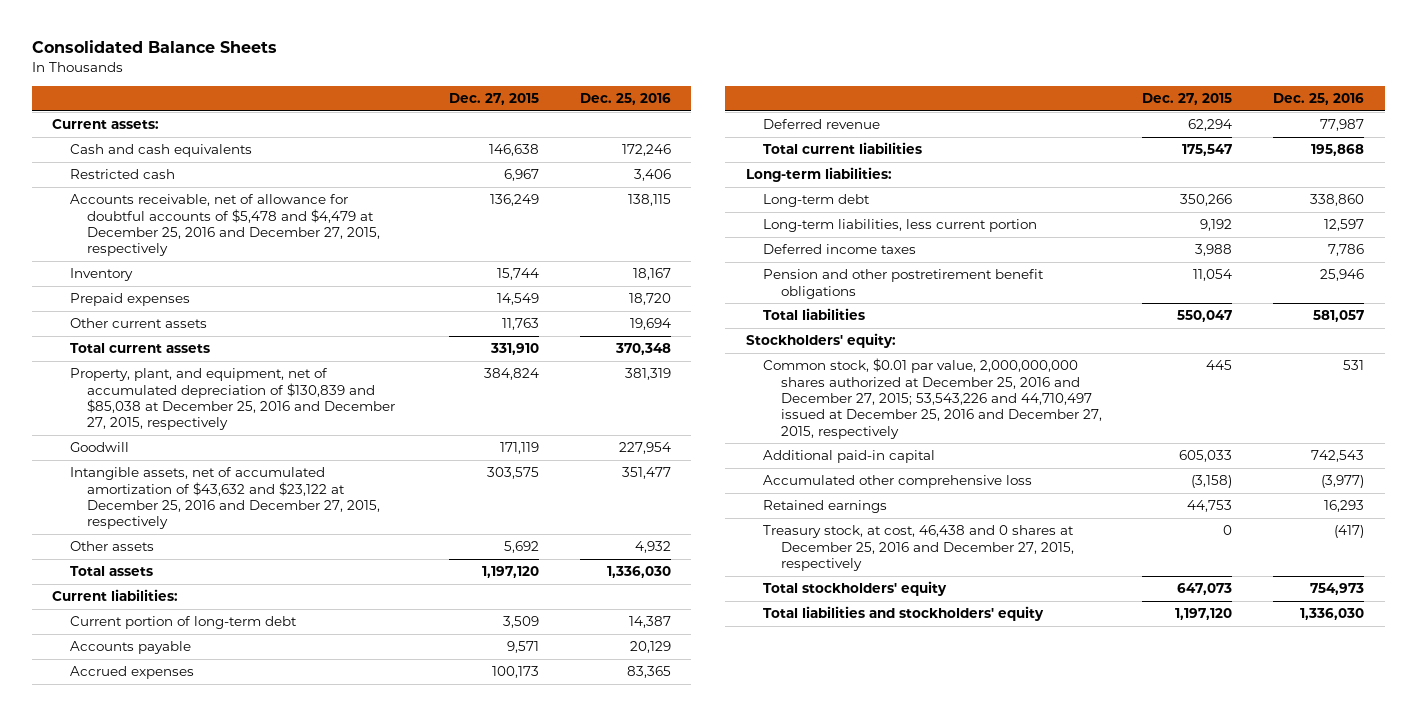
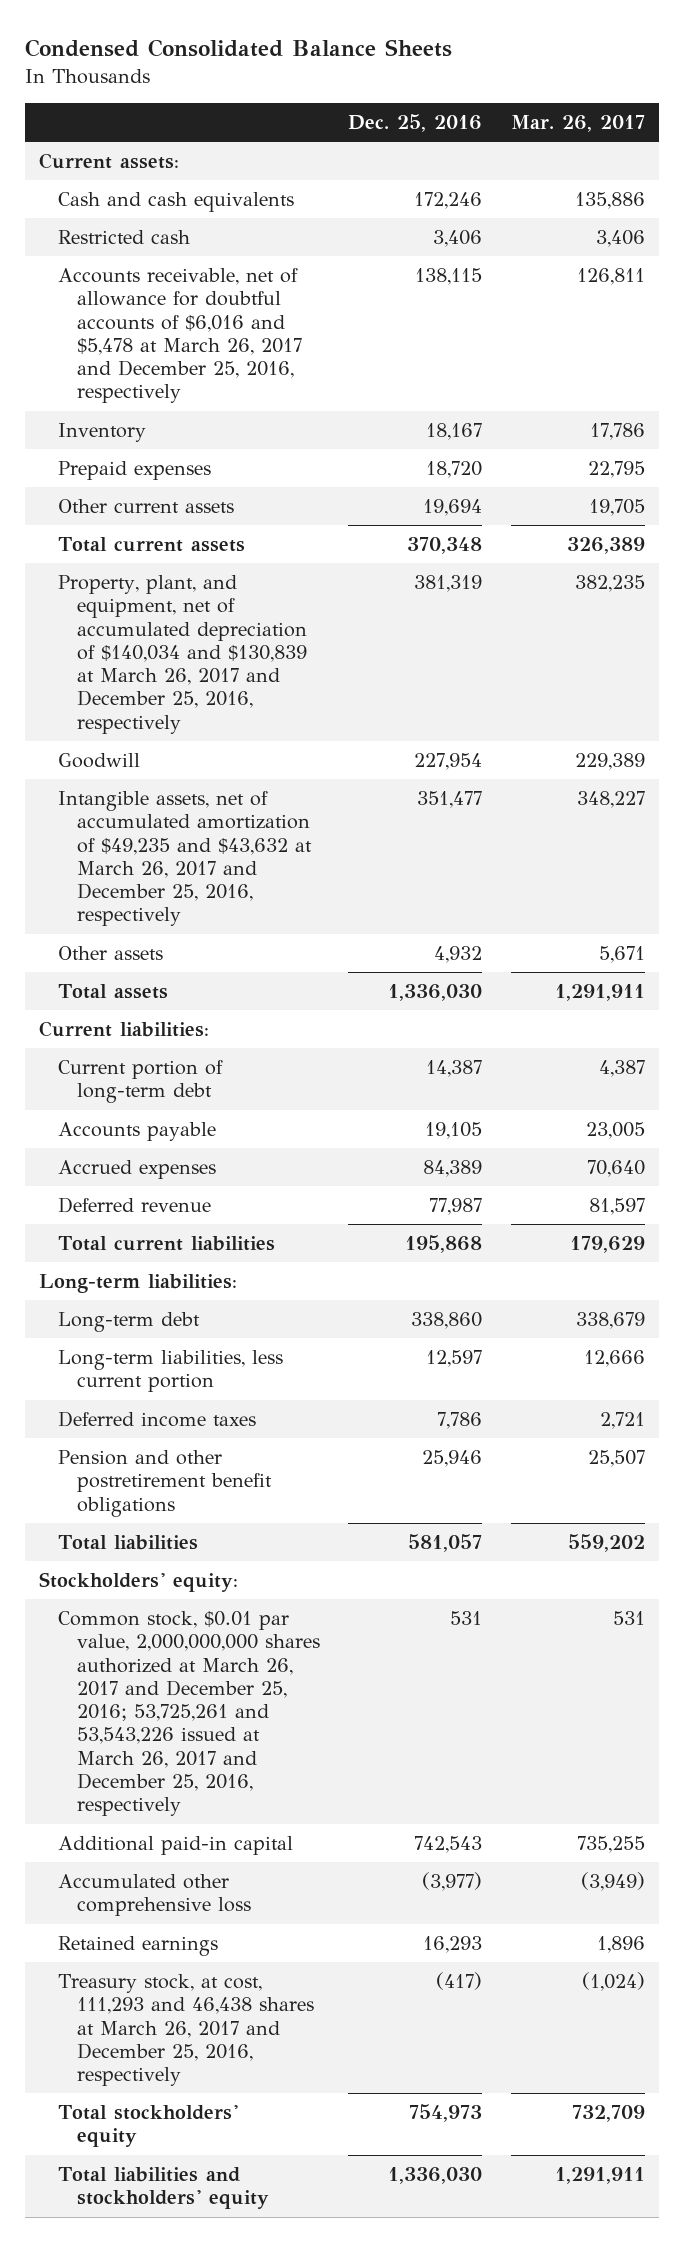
[31,40,277,54] Consolidated Balance Sheets -> [24,38,452,57] Condensed Consolidated Balance Sheets
[448,92,539,105] Dec. 27, 2015 -> none
none -> [510,114,645,132] Mar. 26, 2017
[69,194,381,257] Accounts receivable, net of allowance for doubtful accounts of $5,478 and $4,479 at December 25, 2016 and December 27, 2015, respectively -> [57,268,303,404] Accounts receivable, net of allowance for doubtful accounts of $6,016 and $5,478 at March 26, 2017 and December 25, 2016, respectively
[69,368,396,431] Property, plant, and equipment, net of accumulated depreciation of $130,839 and $85,038 at December 25, 2016 and December 27, 2015, respectively -> [57,575,308,734] Property, plant, and equipment, net of accumulated depreciation of $140,034 and $130,839 at March 26, 2017 and December 25, 2016, respectively
[69,467,381,530] Intangible assets, net of accumulated amortization of $43,632 and $23,122 at December 25, 2016 and December 27, 2015, respectively -> [57,791,313,927] Intangible assets, net of accumulated amortization of $49,235 and $43,632 at March 26, 2017 and December 25, 2016, respectively
[629,641,671,654] 20,129 -> [425,1122,483,1140] 19,105
[626,666,671,679] 83,365 -> [423,1160,483,1178] 84,389
[763,358,1102,439] Common stock, $0.01 par value, 2,000,000,000 shares authorized at December 25, 2016 and December 27, 2015; 53,543,226 and 44,710,497 issued at December 25, 2016 and December 27, 2015, respectively -> [57,1611,321,1817] Common stock, $0.01 par value, 2,000,000,000 shares authorized at March 26, 2017 and December 25, 2016; 53,725,261 and 53,543,226 issued at March 26, 2017 and December 25, 2016, respectively
[763,525,1075,572] Treasury stock, at cost, 46,438 and 0 shares at December 25, 2016 and December 27, 2015, respectively -> [57,1974,315,2087] Treasury stock, at cost, 111,293 and 46,438 shares at March 26, 2017 and December 25, 2016, respectively

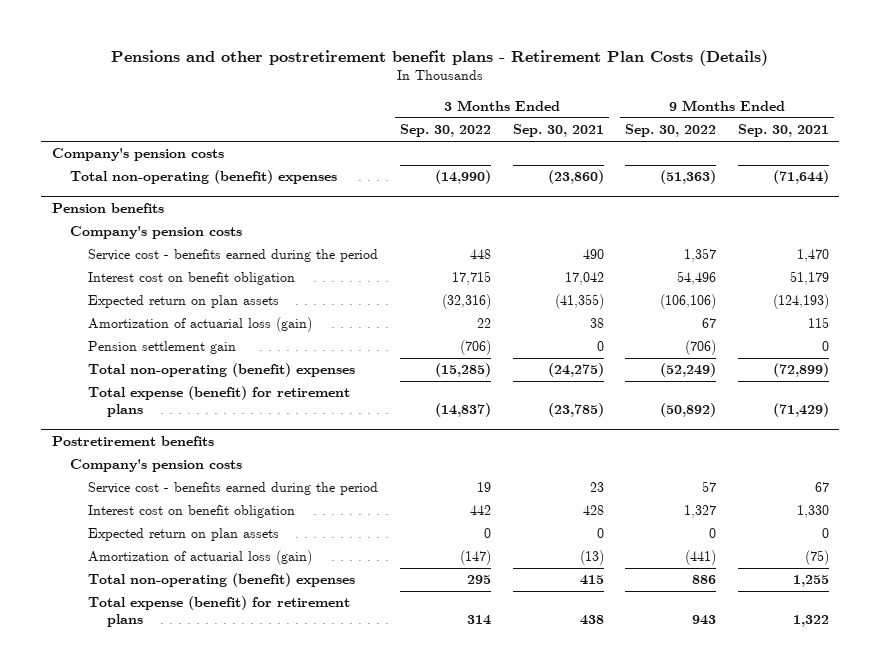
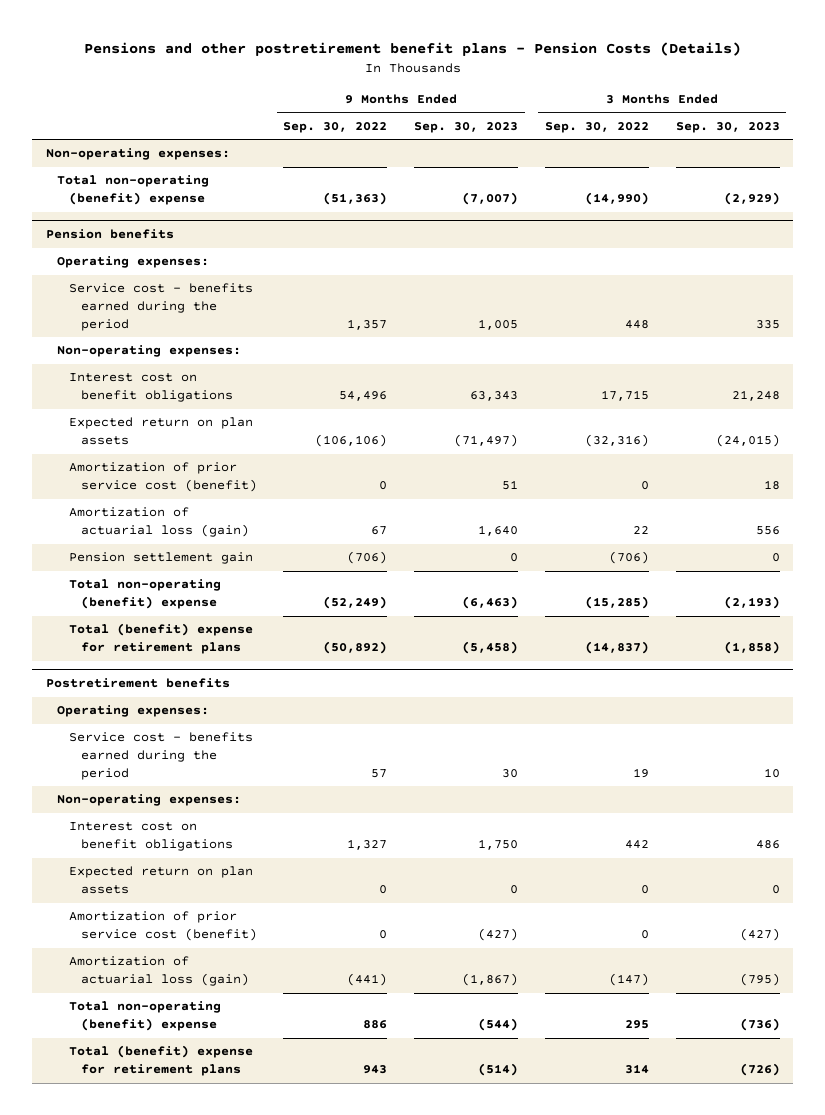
[111,49,769,66] Pensions and other postretirement benefit plans - Retirement Plan Costs (Details) -> [83,42,741,57] Pensions and other postretirement benefit plans - Pension Costs (Details)
[512,124,604,138] Sep. 30, 2021 -> none
[737,124,829,138] Sep. 30, 2021 -> none
none -> [414,121,519,133] Sep. 30, 2023
none -> [675,121,780,133] Sep. 30, 2023
[51,148,224,162] Company's pension costs -> none
none -> [45,148,230,161] Non-operating expenses:
[70,170,338,185] Total non-operating (benefit) expenses -> [57,175,210,206] Total non-operating (benefit) expense
[70,226,243,240] Company's pension costs -> none
none -> [57,256,210,269] Operating expenses:
none -> [57,345,242,358] Non-operating expenses:
[88,272,296,286] Interest cost on benefit obligation -> [68,373,233,403] Interest cost on benefit obligations
none -> [68,462,257,493] Amortization of prior service cost (benefit)
[88,363,356,378] Total non-operating (benefit) expenses -> [68,579,221,610] Total non-operating (benefit) expense
[88,386,351,417] Total expense (benefit) for retirement plans -> [68,623,253,655] Total (benefit) expense for retirement plans
[70,459,243,473] Company's pension costs -> none
none -> [57,705,210,718] Operating expenses:
none -> [57,794,242,807] Non-operating expenses:
[88,505,296,519] Interest cost on benefit obligation -> [68,822,233,852] Interest cost on benefit obligations
none -> [68,911,257,942] Amortization of prior service cost (benefit)
[88,573,356,588] Total non-operating (benefit) expenses -> [68,1001,221,1032] Total non-operating (benefit) expense
[88,596,351,627] Total expense (benefit) for retirement plans -> [68,1045,253,1077] Total (benefit) expense for retirement plans

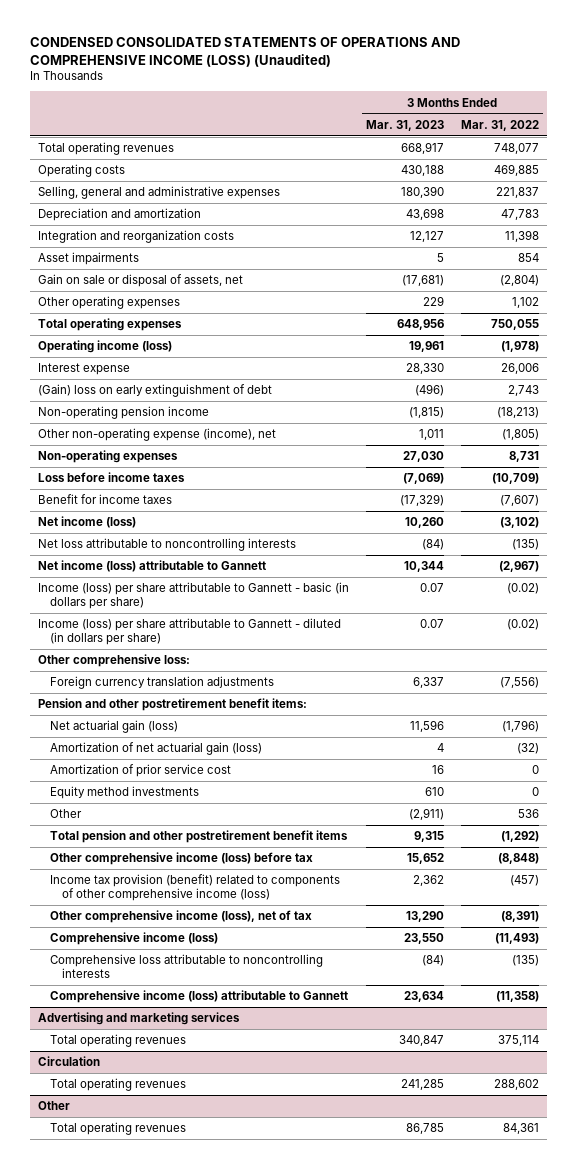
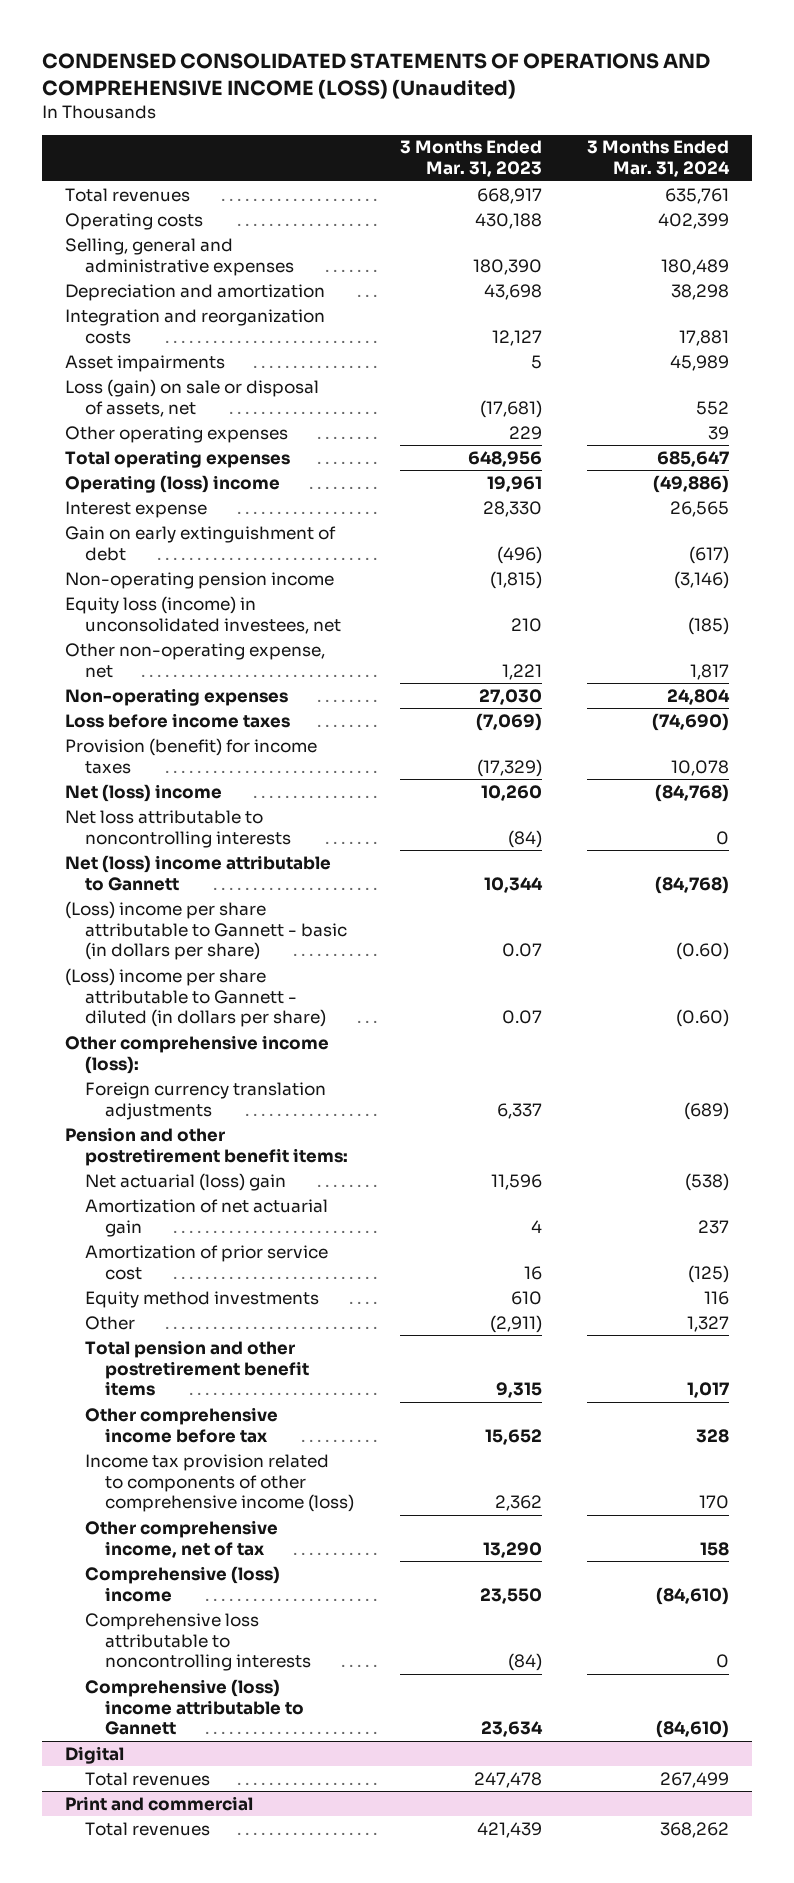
[460,119,539,131] Mar. 31, 2022 -> none
none -> [587,140,731,178] 3 Months Ended Mar. 31, 2024
[38,142,175,156] Total operating revenues -> [64,187,190,202] Total revenues
[38,274,244,288] Gain on sale or disposal of assets, net -> [64,378,319,417] Loss (gain) on sale or disposal of assets, net
[38,340,173,354] Operating income (loss) -> [64,474,280,493] Operating (loss) income
[38,384,273,398] (Gain) loss on early extinguishment of debt -> [64,525,336,561] Gain on early extinguishment of debt
none -> [64,595,341,634] Equity loss (income) in unconsolidated investees, net
[38,428,277,442] Other non-operating expense (income), net -> [64,642,325,678] Other non-operating expense, net
[418,429,444,441] 1,011 -> [501,663,542,680] 1,221
[38,494,173,505] Benefit for income taxes -> [64,737,317,774] Provision (benefit) for income taxes
[38,516,137,529] Net income (loss) -> [64,783,222,802] Net (loss) income
[38,560,267,573] Net income (loss) attributable to Gannett -> [64,854,331,891] Net (loss) income attributable to Gannett
[38,582,350,609] Income (loss) per share attributable to Gannett - basic (in dollars per share) -> [64,900,347,961] (Loss) income per share attributable to Gannett - basic (in dollars per share)
[38,618,342,645] Income (loss) per share attributable to Gannett - diluted (in dollars per share) -> [64,967,326,1028] (Loss) income per share attributable to Gannett - diluted (in dollars per share)
[38,654,191,668] Other comprehensive loss: -> [64,1034,329,1074] Other comprehensive income (loss):
[50,720,179,734] Net actuarial gain (loss) -> [84,1172,286,1191] Net actuarial (loss) gain
[50,742,263,756] Amortization of net actuarial gain (loss) -> [84,1198,328,1237] Amortization of net actuarial gain
[50,852,314,866] Other comprehensive income (loss) before tax -> [84,1406,278,1443] Other comprehensive income before tax
[50,874,341,901] Income tax provision (benefit) related to components of other comprehensive income (loss) -> [84,1453,355,1513] Income tax provision related to components of other comprehensive income (loss)
[50,910,313,924] Other comprehensive income (loss), net of tax -> [84,1519,278,1558] Other comprehensive income, net of tax
[50,932,219,946] Comprehensive income (loss) -> [84,1565,280,1602] Comprehensive (loss) income
[38,1012,241,1026] Advertising and marketing services -> none
[38,1056,101,1067] Circulation -> none
[38,1101,71,1111] Other -> none
[50,1122,187,1136] Total operating revenues -> none
[50,990,349,1004] Comprehensive income (loss) attributable to Gannett -> [84,1678,305,1736] Comprehensive (loss) income attributable to Gannett
none -> [64,1745,124,1764] Digital
[50,1034,187,1048] Total operating revenues -> [84,1771,210,1786] Total revenues
[398,1035,444,1047] 340,847 -> [473,1771,542,1788] 247,478
none -> [64,1795,253,1811] Print and commercial
[50,1078,187,1092] Total operating revenues -> [84,1821,210,1836] Total revenues
[400,1079,444,1091] 241,285 -> [476,1821,542,1838] 421,439

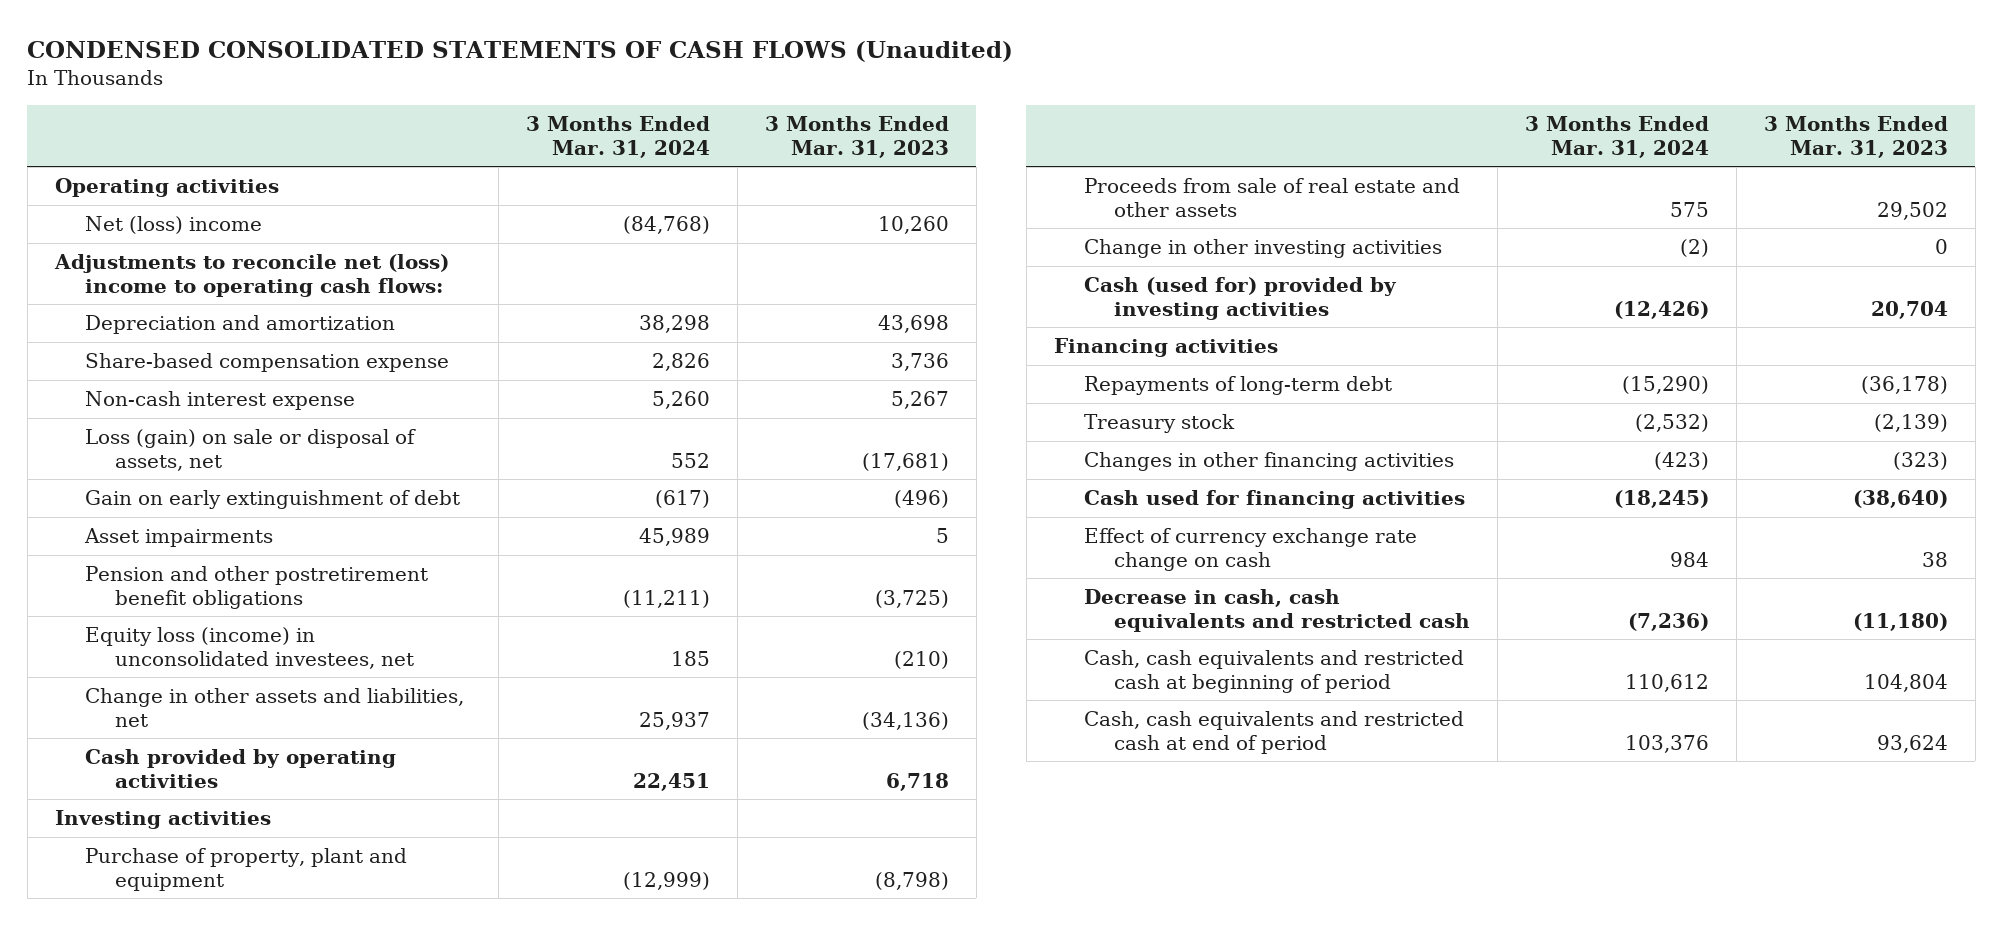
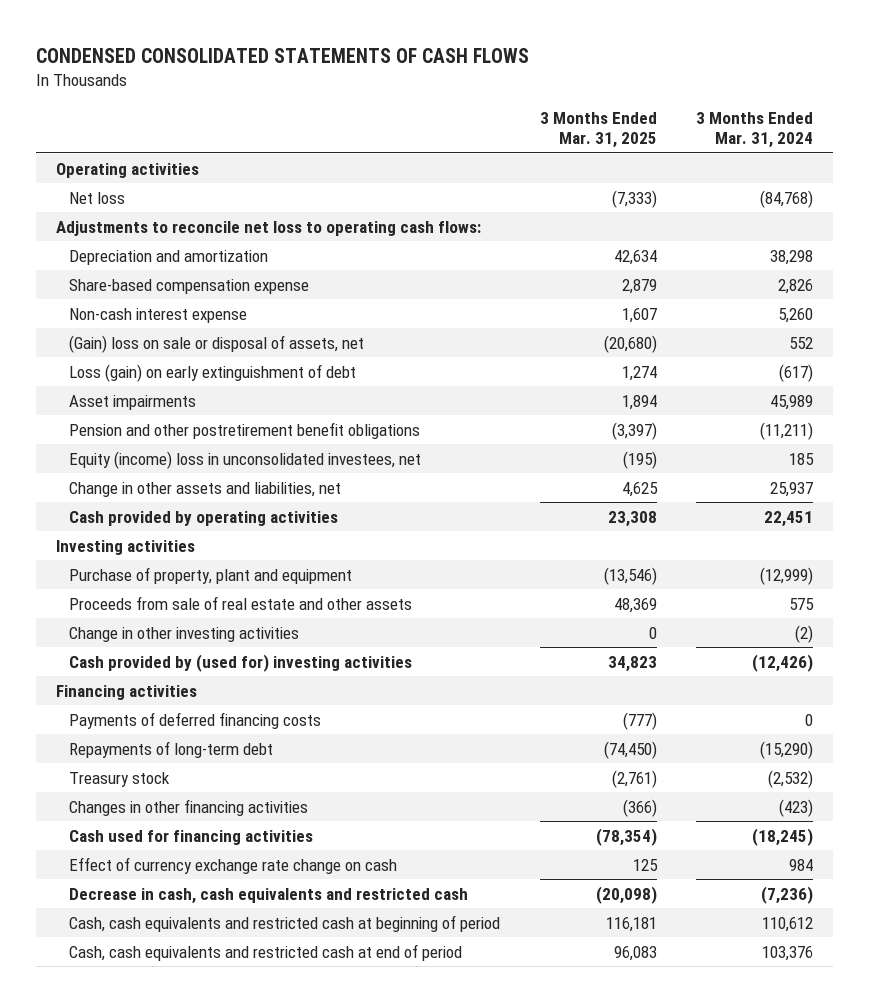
[27,41,1014,63] CONDENSED CONSOLIDATED STATEMENTS OF CASH FLOWS (Unaudited) -> [36,48,530,64] CONDENSED CONSOLIDATED STATEMENTS OF CASH FLOWS
[764,116,949,158] 3 Months Ended Mar. 31, 2023 -> none
none -> [539,111,657,149] 3 Months Ended Mar. 31, 2025
[84,216,262,235] Net (loss) income -> [69,191,126,204] Net loss
[53,254,449,297] Adjustments to reconcile net (loss) income to operating cash flows: -> [56,220,482,236] Adjustments to reconcile net loss to operating cash flows:
[84,429,416,471] Loss (gain) on sale or disposal of assets, net -> [69,334,365,353] (Gain) loss on sale or disposal of assets, net
[84,490,460,510] Gain on early extinguishment of debt -> [69,363,357,382] Loss (gain) on early extinguishment of debt
[84,627,415,669] Equity loss (income) in unconsolidated investees, net -> [69,450,422,469] Equity (income) loss in unconsolidated investees, net
[1083,277,1397,320] Cash (used for) provided by investing activities -> [69,653,413,672] Cash provided by (used for) investing activities
none -> [69,711,322,729] Payments of deferred financing costs

